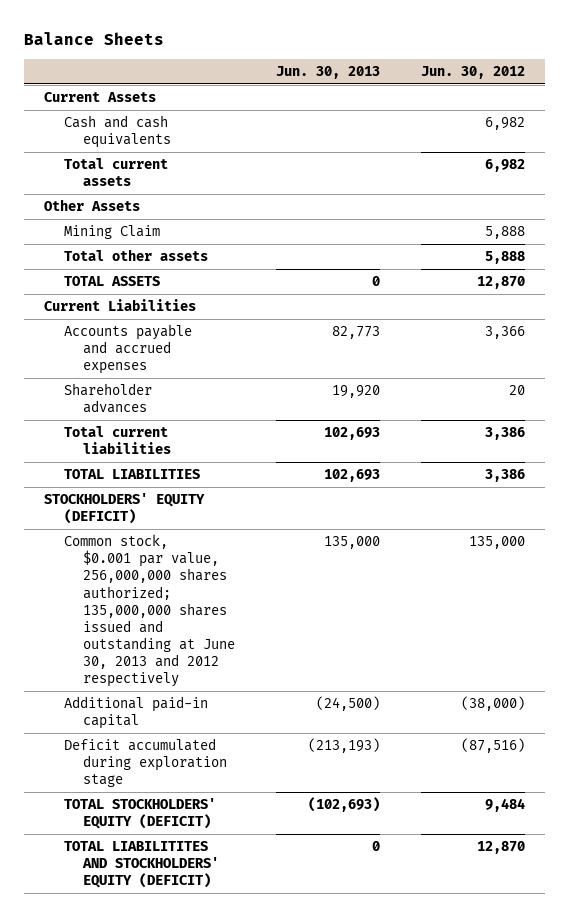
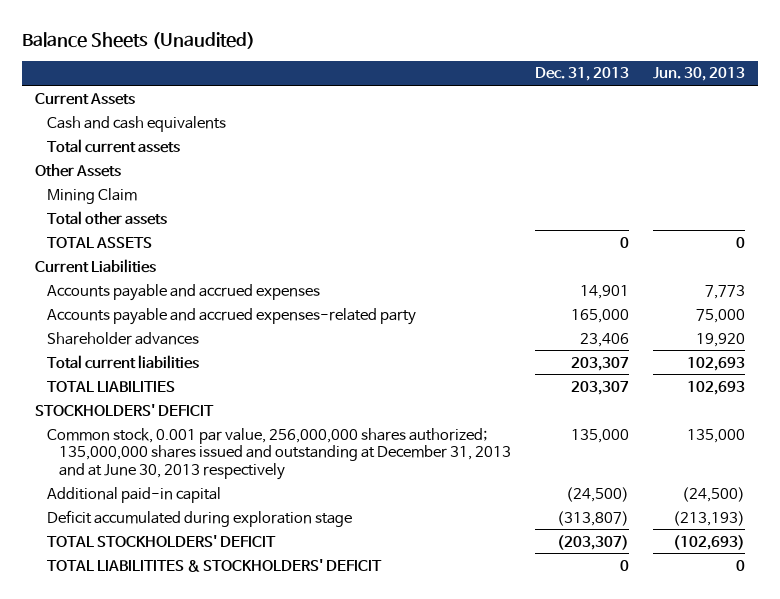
[23,32,164,46] Balance Sheets -> [22,31,256,49] Balance Sheets (Unaudited)
[420,65,525,79] Jun. 30, 2012 -> none
none -> [535,67,630,82] Dec. 31, 2013
[331,326,380,340] 82,773 -> [705,284,746,299] 7,773
none -> [46,307,416,325] Accounts payable and accrued expenses-related party
[44,493,206,525] STOCKHOLDERS' EQUITY (DEFICIT) -> [34,403,214,416] STOCKHOLDERS' DEFICIT
[63,534,236,688] Common stock, $0.001 par value, 256,000,000 shares authorized; 135,000,000 shares issued and outstanding at June 30, 2013 and 2012 respectively -> [46,427,511,480] Common stock, 0.001 par value, 256,000,000 shares authorized; 135,000,000 shares issued and outstanding at December 31, 2013 and at June 30, 2013 respectively
[63,798,216,830] TOTAL STOCKHOLDERS' EQUITY (DEFICIT) -> [46,534,276,547] TOTAL STOCKHOLDERS' DEFICIT
[63,841,220,889] TOTAL LIABILITITES AND STOCKHOLDERS' EQUITY (DEFICIT) -> [46,558,382,572] TOTAL LIABILITITES & STOCKHOLDERS' DEFICIT

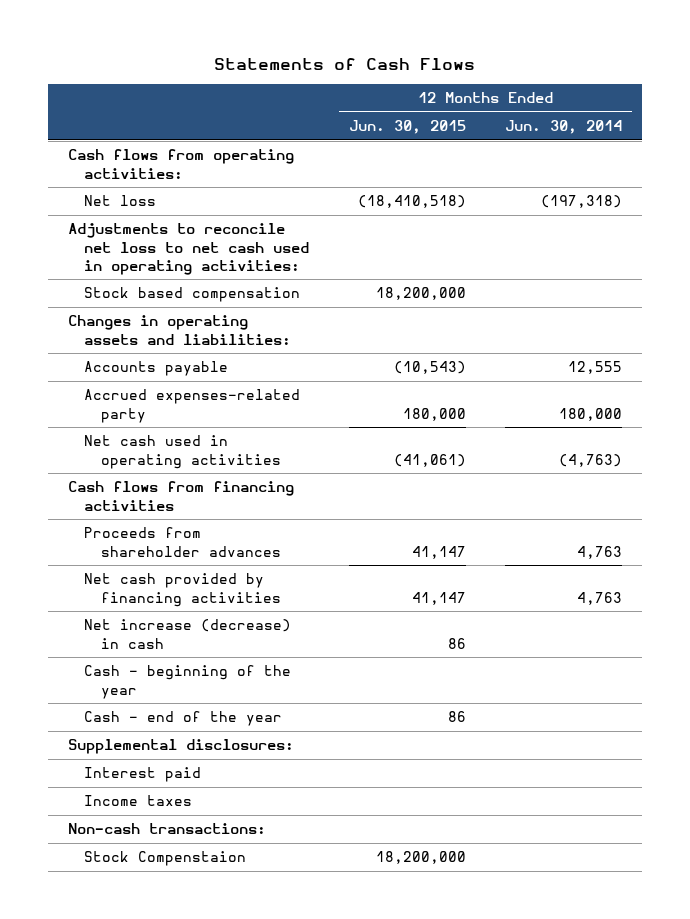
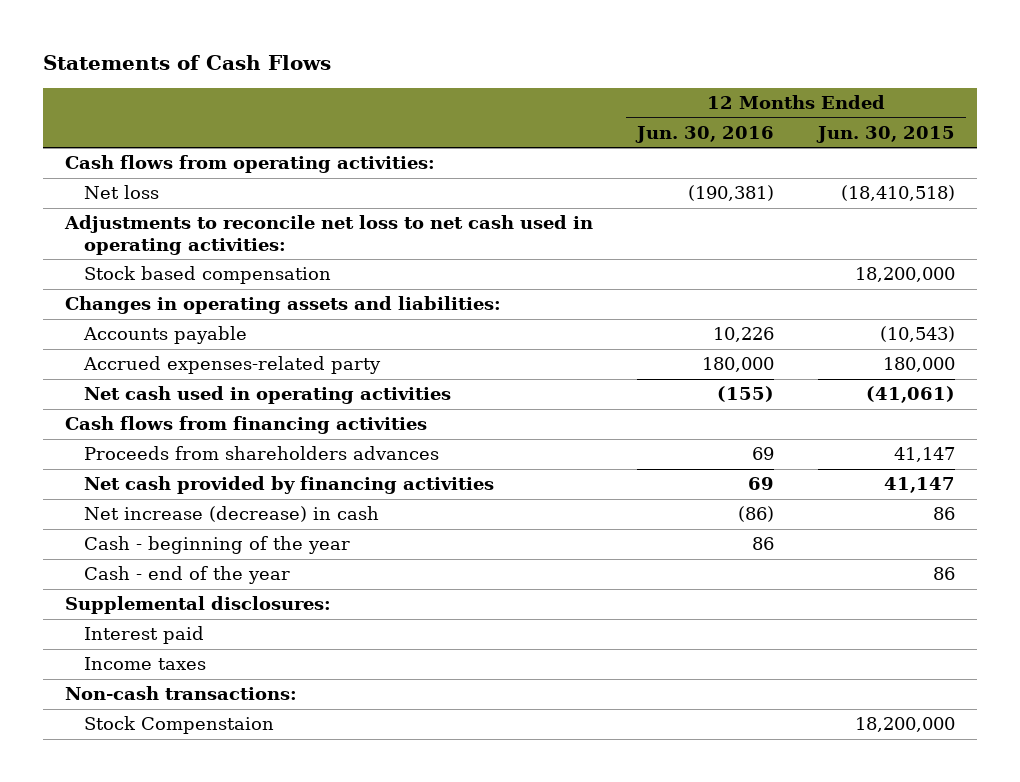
[505,120,623,135] Jun. 30, 2014 -> none
none -> [635,125,775,143] Jun. 30, 2016
[84,527,281,557] Proceeds from shareholder advances -> [83,446,439,461] Proceeds from shareholders advances

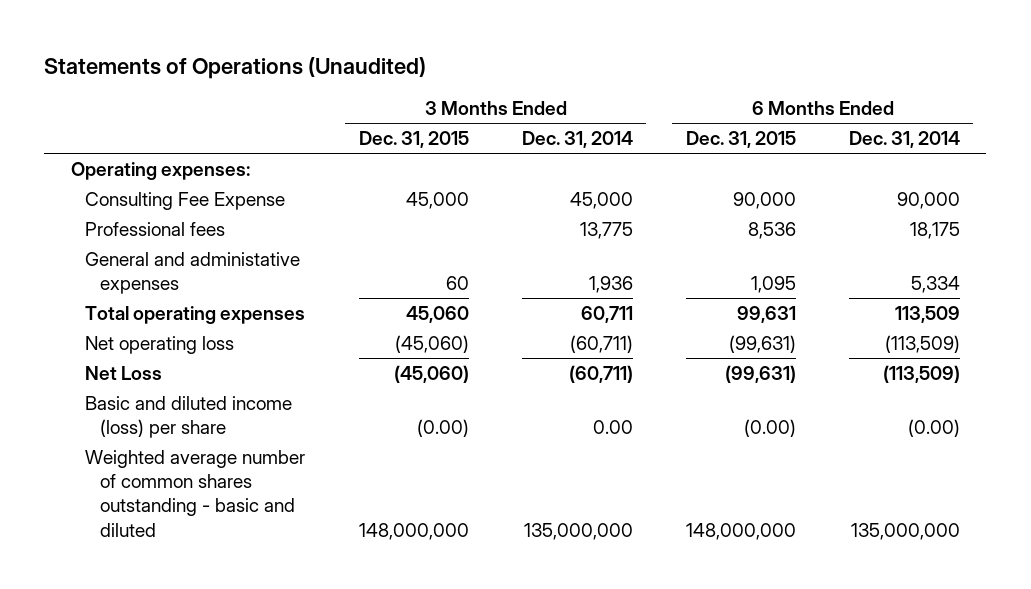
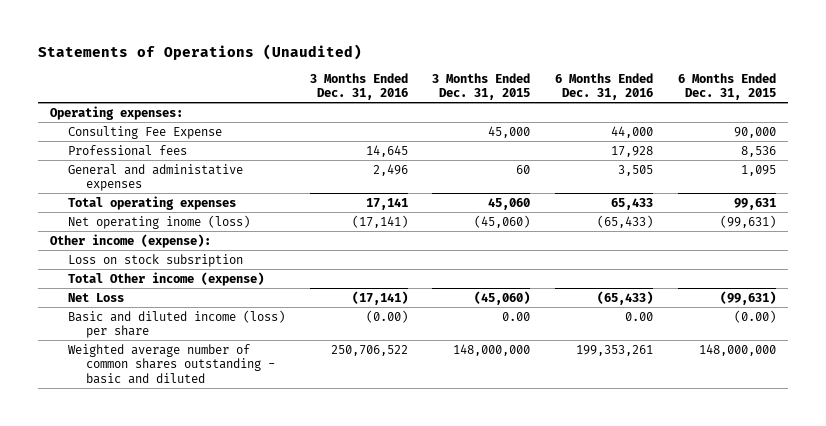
[521,131,633,149] Dec. 31, 2014 -> none
[848,131,960,149] Dec. 31, 2014 -> none
none -> [309,72,408,101] 3 Months Ended Dec. 31, 2016
none -> [555,72,654,101] 6 Months Ended Dec. 31, 2016
[85,336,235,355] Net operating loss -> [68,214,251,229] Net operating inome (loss)
none -> [50,233,212,248] Other income (expense):
none -> [68,253,244,267] Loss on stock subsription
none -> [68,271,265,286] Total Other income (expense)
[416,419,469,438] (0.00) -> [502,311,531,321] 0.00

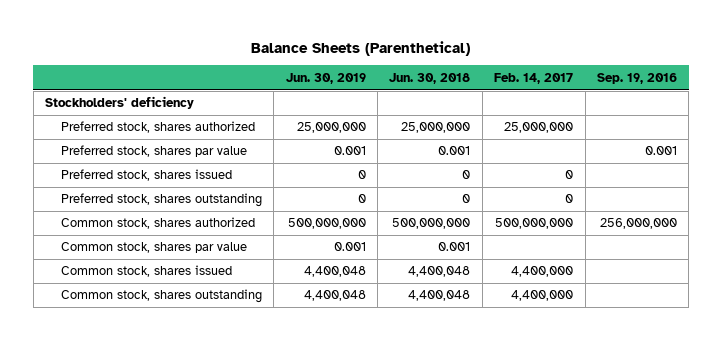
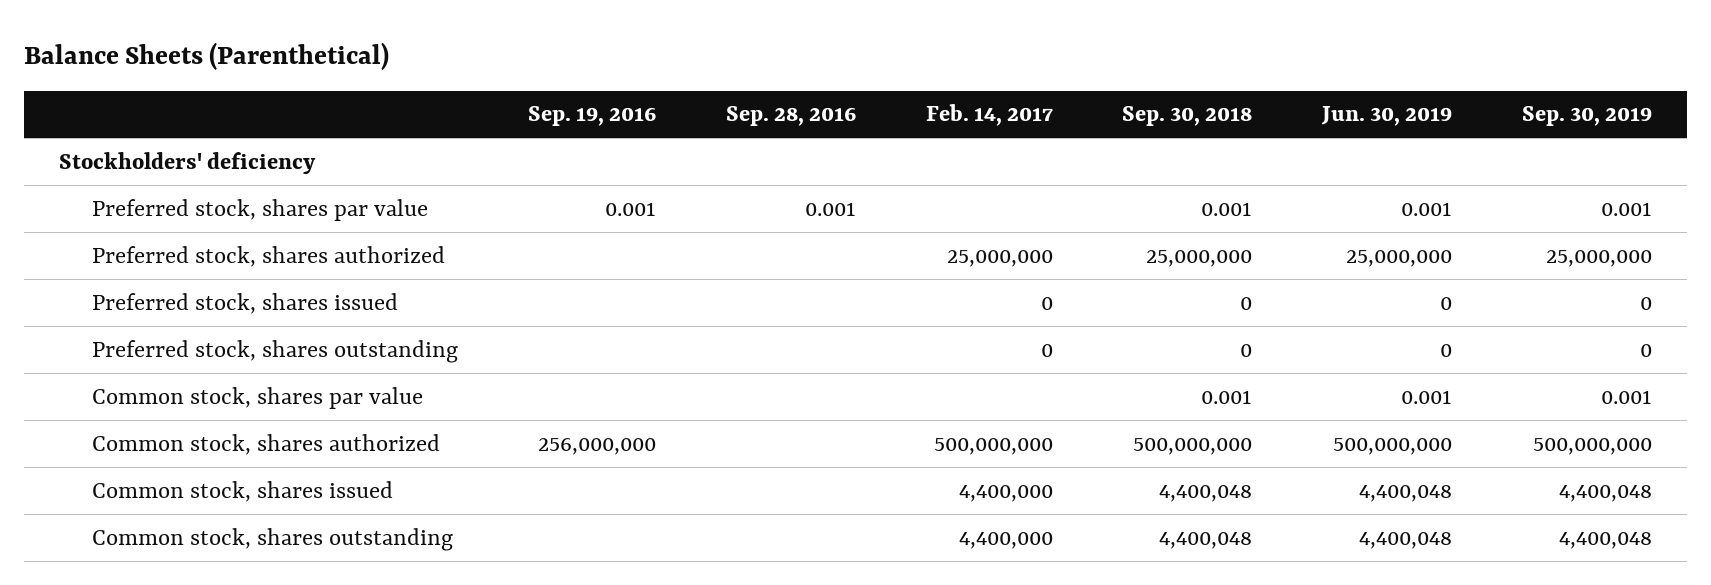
[389,72,471,84] Jun. 30, 2018 -> none
none -> [725,106,856,127] Sep. 28, 2016
none -> [1122,106,1253,127] Sep. 30, 2018
none -> [1521,106,1652,127] Sep. 30, 2019
[60,121,255,134] Preferred stock, shares authorized -> [92,245,446,267] Preferred stock, shares authorized
[60,217,255,230] Common stock, shares authorized -> [92,433,441,455] Common stock, shares authorized

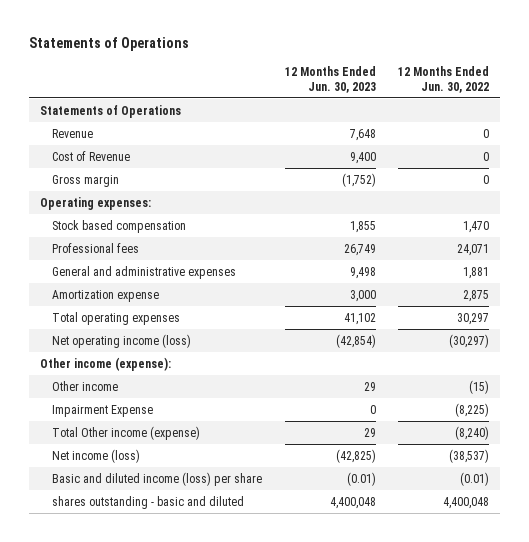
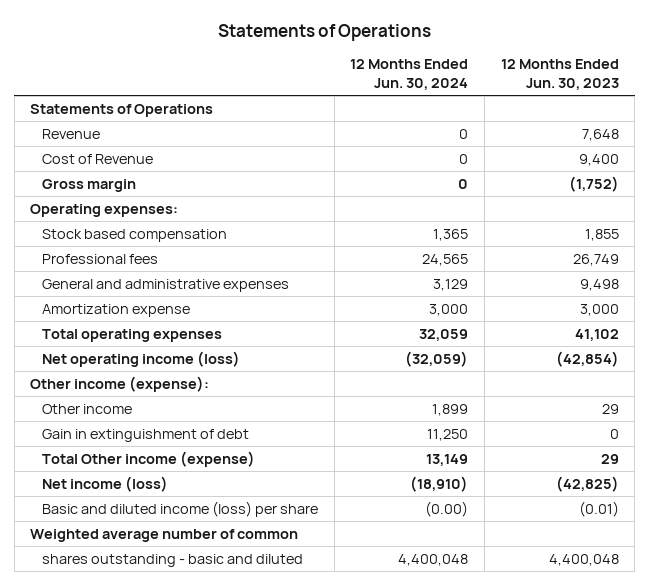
[397,65,489,93] 12 Months Ended Jun. 30, 2022 -> none
none -> [350,59,469,91] 12 Months Ended Jun. 30, 2024
[52,404,154,417] Impairment Expense -> none
none -> [41,428,249,442] Gain in extinguishment of debt
none -> [30,528,299,542] Weighted average number of common

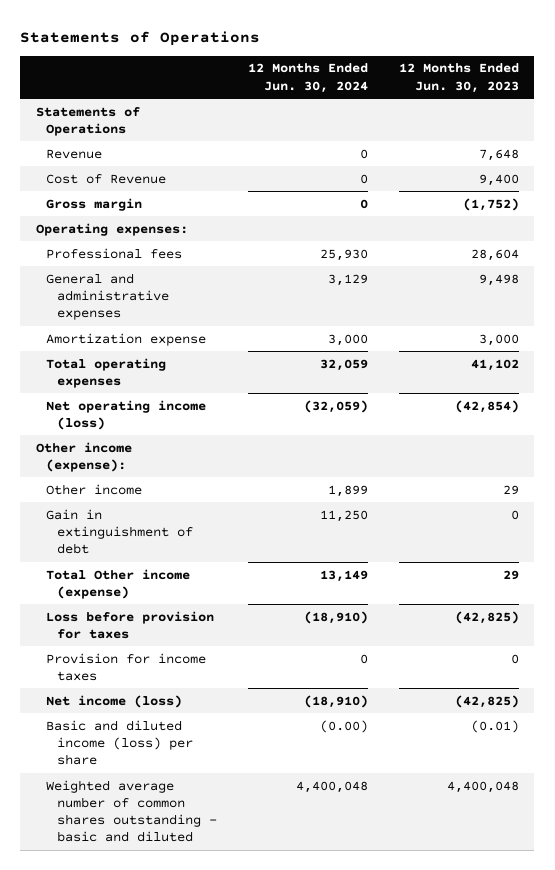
[41,228,227,242] Stock based compensation -> none
[422,253,469,266] 24,565 -> [320,248,369,261] 25,930
[572,253,619,266] 26,749 -> [471,248,520,261] 28,604
none -> [46,610,215,639] Loss before provision for taxes
none -> [46,652,207,681] Provision for income taxes
[30,528,299,542] Weighted average number of common -> none
[41,553,303,567] shares outstanding - basic and diluted -> [46,779,218,843] Weighted average number of common shares outstanding - basic and diluted

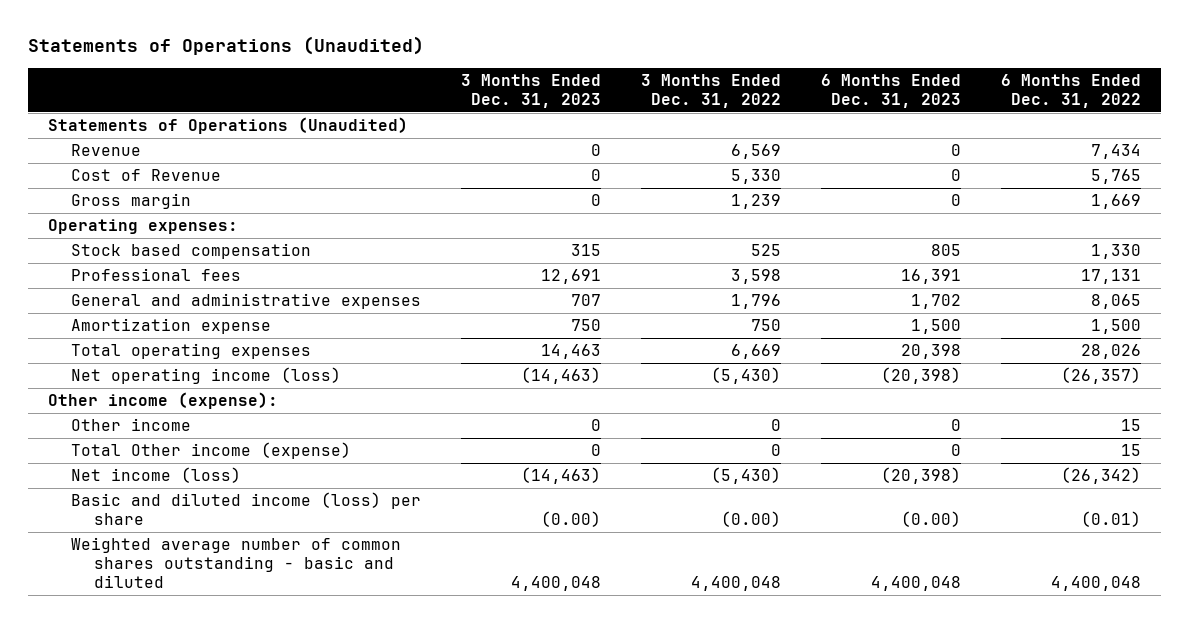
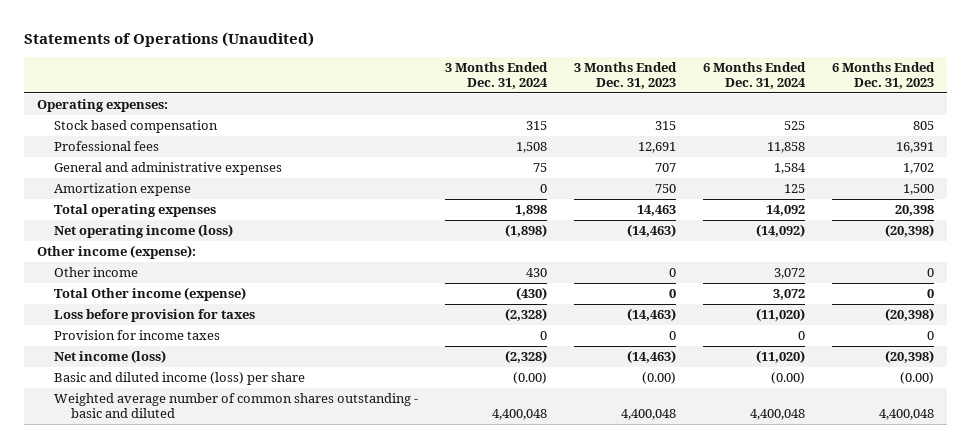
[640,73,781,108] 3 Months Ended Dec. 31, 2022 -> none
[1000,73,1141,108] 6 Months Ended Dec. 31, 2022 -> none
none -> [444,62,548,90] 3 Months Ended Dec. 31, 2024
none -> [702,62,806,90] 6 Months Ended Dec. 31, 2024
[48,117,409,135] Statements of Operations (Unaudited) -> none
[71,144,142,157] Revenue -> none
[71,169,222,182] Cost of Revenue -> none
[71,193,192,210] Gross margin -> none
none -> [53,309,255,323] Loss before provision for taxes
none -> [53,330,220,341] Provision for income taxes

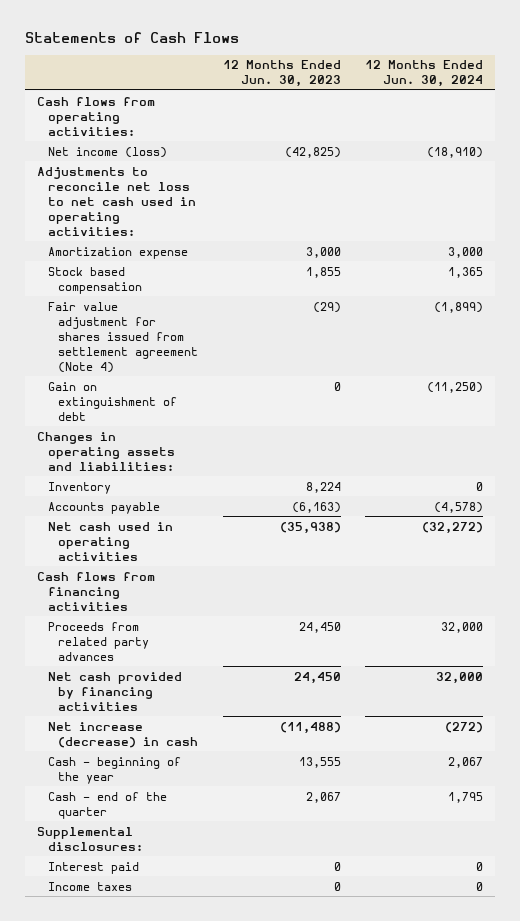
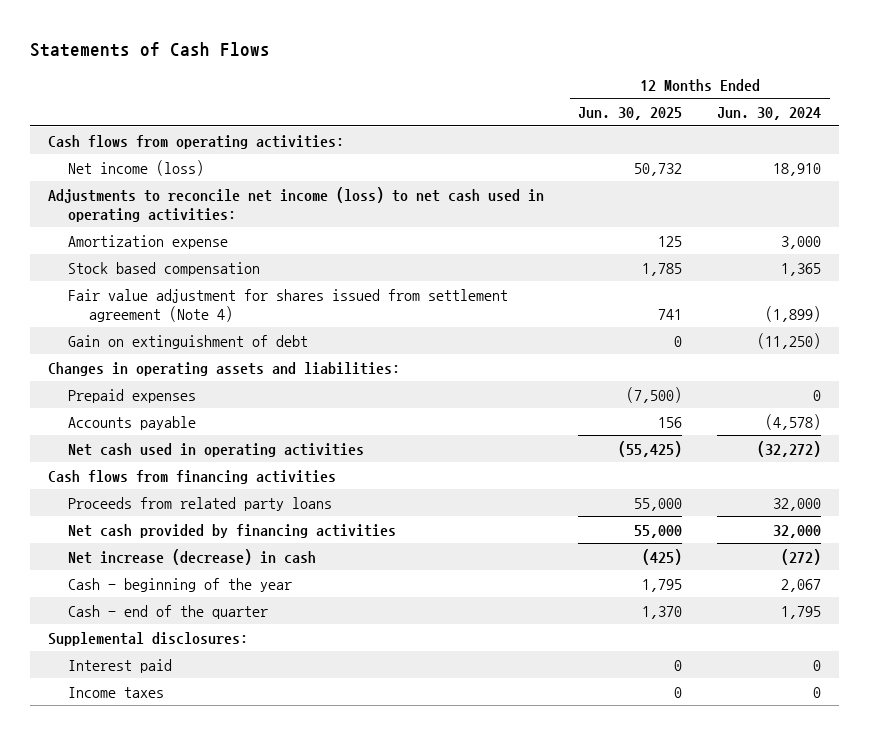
[222,60,341,88] 12 Months Ended Jun. 30, 2023 -> none
none -> [578,107,683,121] Jun. 30, 2025
[426,146,483,158] (18,910) -> [773,162,822,176] 18,910
[36,166,196,236] Adjustments to reconcile net loss to net cash used in operating activities: -> [47,186,544,222] Adjustments to reconcile net income (loss) to net cash used in operating activities:
[47,481,111,494] Inventory -> none
none -> [68,388,197,403] Prepaid expenses
[47,621,150,661] Proceeds from related party advances -> [68,496,333,511] Proceeds from related party loans

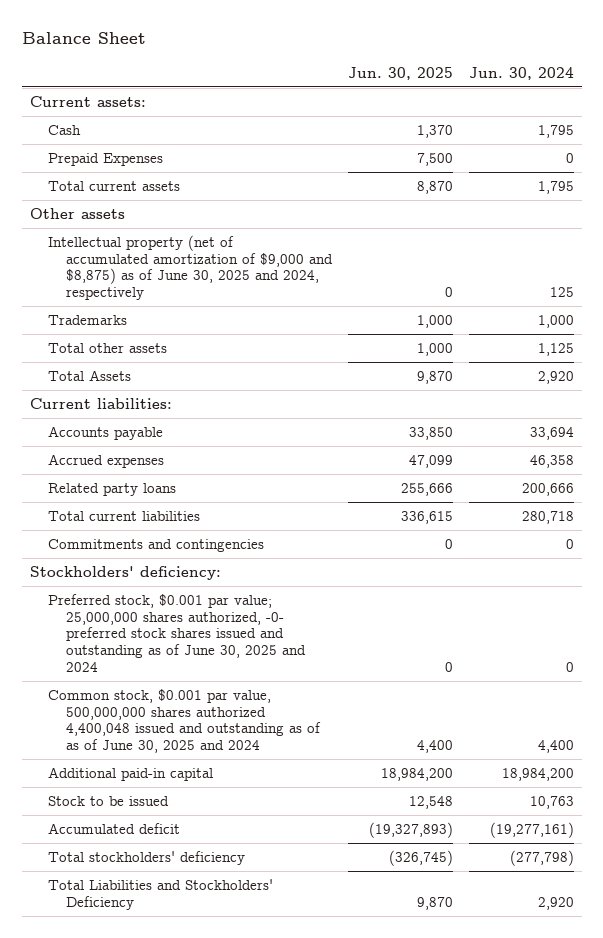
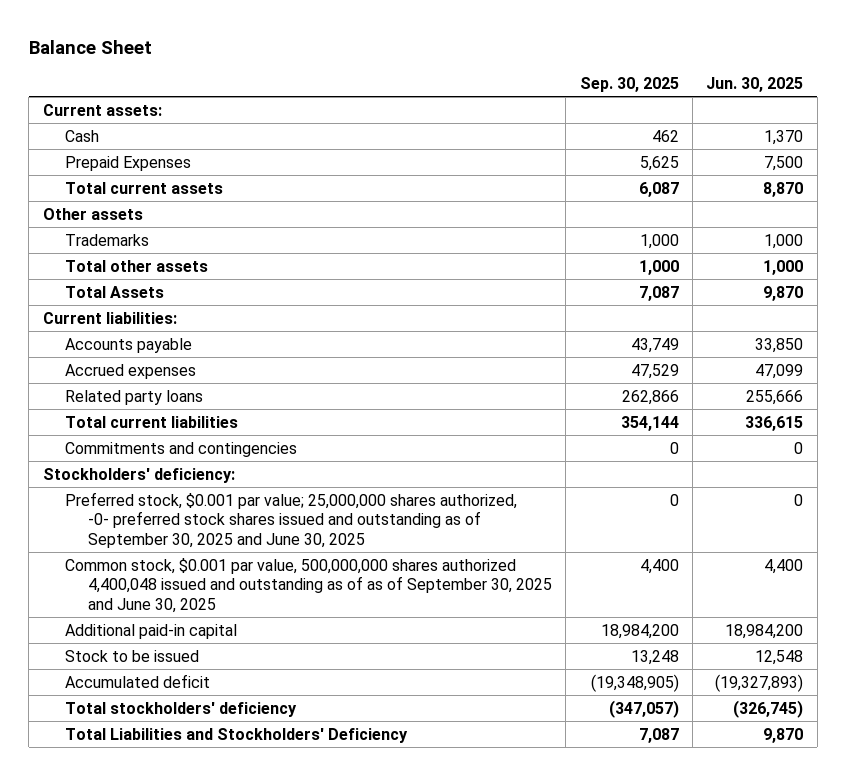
[468,66,574,80] Jun. 30, 2024 -> none
none -> [579,76,679,92] Sep. 30, 2025
[47,235,334,301] Intellectual property (net of accumulated amortization of $9,000 and $8,875) as of June 30, 2025 and 2024, respectively -> none
[47,594,307,672] Preferred stock, $0.001 par value; 25,000,000 shares authorized, -0- preferred stock shares issued and outstanding as of June 30, 2025 and 2024 -> [65,491,518,548] Preferred stock, $0.001 par value; 25,000,000 shares authorized, -0- preferred stock shares issued and outstanding as of September 30, 2025 and June 30, 2025
[47,689,322,754] Common stock, $0.001 par value, 500,000,000 shares authorized 4,400,048 issued and outstanding as of as of June 30, 2025 and 2024 -> [65,557,552,613] Common stock, $0.001 par value, 500,000,000 shares authorized 4,400,048 issued and outstanding as of as of September 30, 2025 and June 30, 2025

